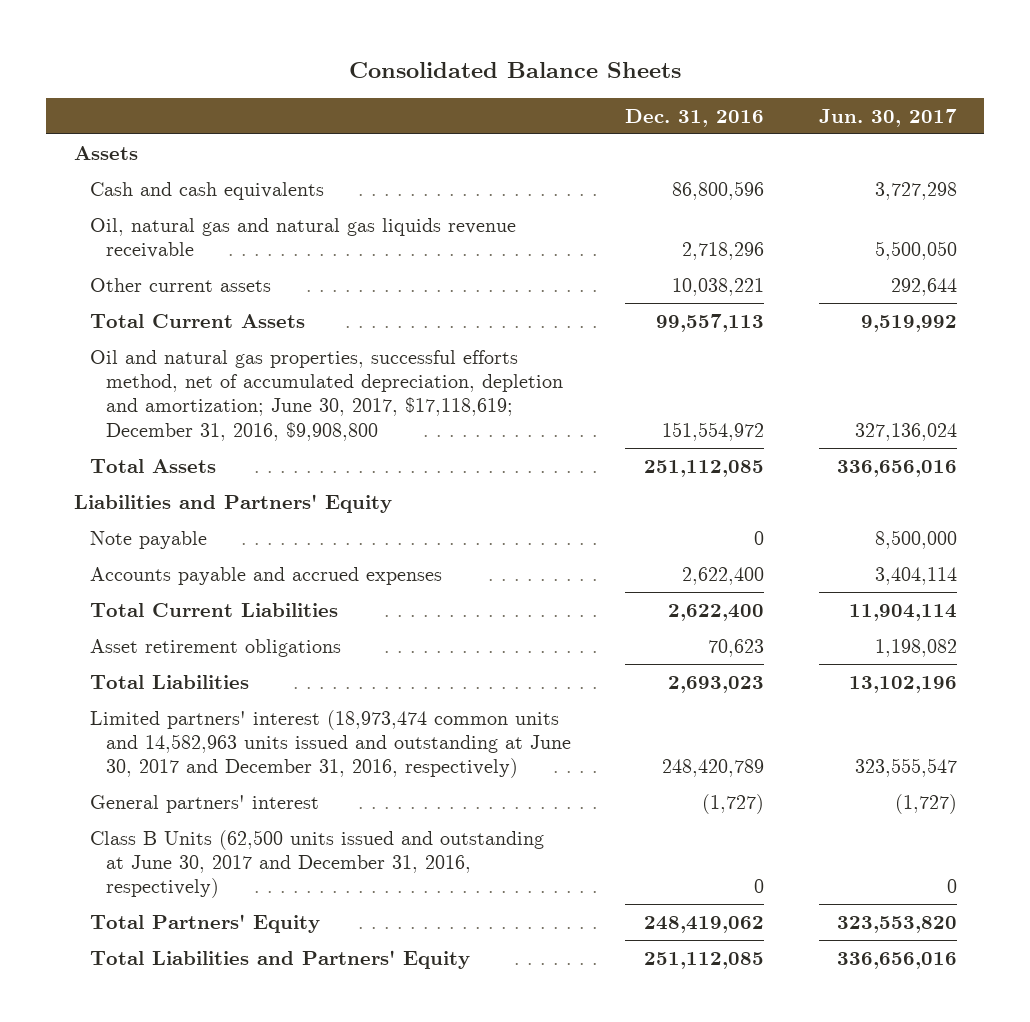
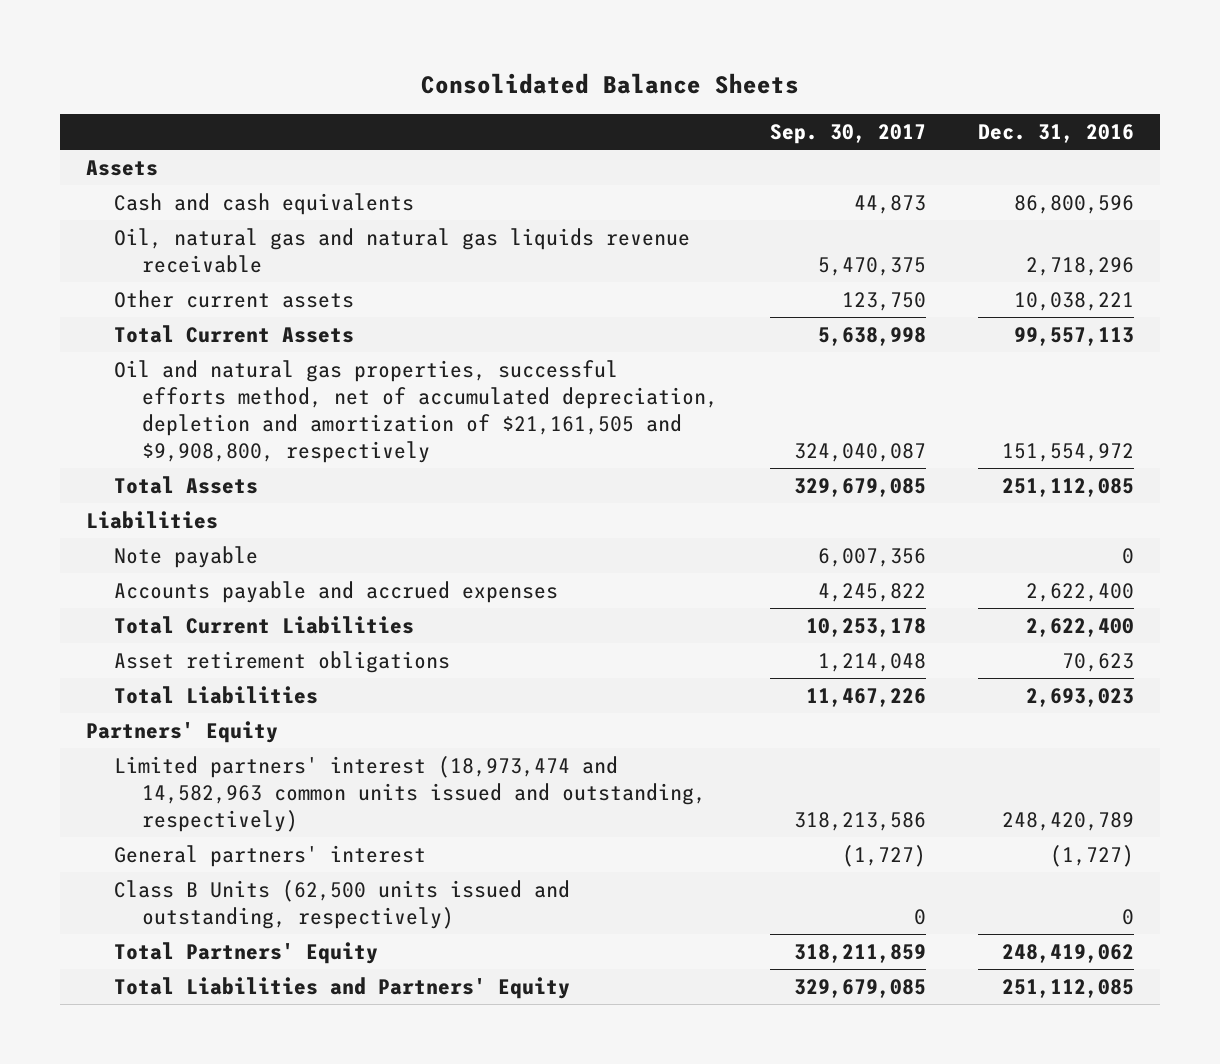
[818,108,957,127] Jun. 30, 2017 -> none
none -> [769,124,926,145] Sep. 30, 2017
[89,349,564,441] Oil and natural gas properties, successful efforts method, net of accumulated depreciation, depletion and amortization; June 30, 2017, $17,118,619; December 31, 2016, $9,908,800 -> [114,360,719,463] Oil and natural gas properties, successful efforts method, net of accumulated depreciation, depletion and amortization of $21,161,505 and $9,908,800, respectively
[73,493,392,513] Liabilities and Partners' Equity -> [86,511,219,530] Liabilities
none -> [86,721,279,744] Partners' Equity
[89,709,572,779] Limited partners' interest (18,973,474 common units and 14,582,963 units issued and outstanding at June 30, 2017 and December 31, 2016, respectively) -> [114,756,707,832] Limited partners' interest (18,973,474 and 14,582,963 common units issued and outstanding, respectively)
[89,829,544,899] Class B Units (62,500 units issued and outstanding at June 30, 2017 and December 31, 2016, respectively) -> [114,880,571,929] Class B Units (62,500 units issued and outstanding, respectively)

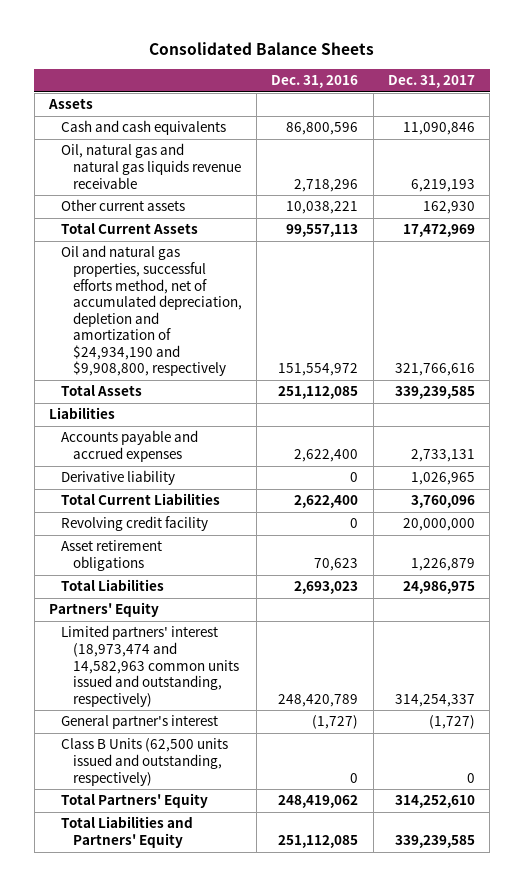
[769,124,926,145] Sep. 30, 2017 -> none
none -> [388,75,476,89] Dec. 31, 2017
[114,360,719,463] Oil and natural gas properties, successful efforts method, net of accumulated depreciation, depletion and amortization of $21,161,505 and $9,908,800, respectively -> [60,245,242,377] Oil and natural gas properties, successful efforts method, net of accumulated depreciation, depletion and amortization of $24,934,190 and $9,908,800, respectively
[114,546,259,569] Note payable -> none
none -> [60,470,175,486] Derivative liability
none -> [60,516,208,532] Revolving credit facility
[114,845,427,868] General partners' interest -> [60,715,218,730] General partner's interest

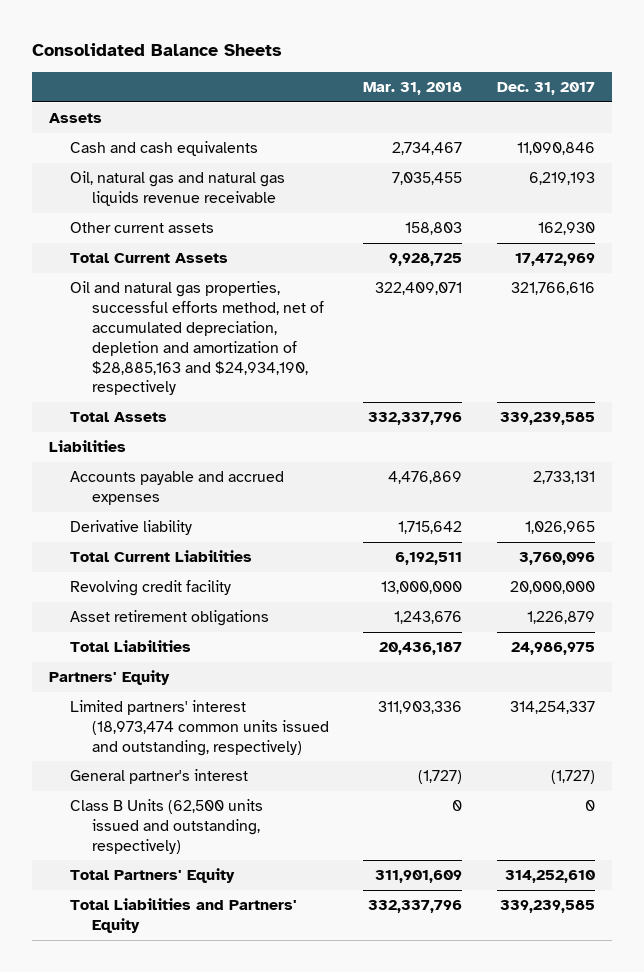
[271,75,359,89] Dec. 31, 2016 -> none
none -> [363,82,463,96] Mar. 31, 2018
[60,245,242,377] Oil and natural gas properties, successful efforts method, net of accumulated depreciation, depletion and amortization of $24,934,190 and $9,908,800, respectively -> [70,281,325,396] Oil and natural gas properties, successful efforts method, net of accumulated depreciation, depletion and amortization of $28,885,163 and $24,934,190, respectively
[60,625,239,707] Limited partners' interest (18,973,474 and 14,582,963 common units issued and outstanding, respectively) -> [70,700,330,756] Limited partners' interest (18,973,474 common units issued and outstanding, respectively)

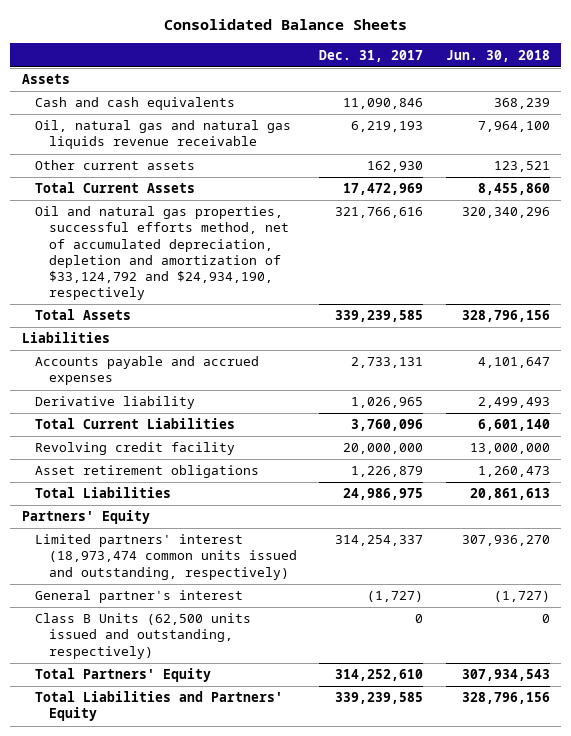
[363,82,463,96] Mar. 31, 2018 -> none
none -> [445,49,550,62] Jun. 30, 2018
[70,281,325,396] Oil and natural gas properties, successful efforts method, net of accumulated depreciation, depletion and amortization of $28,885,163 and $24,934,190, respectively -> [35,206,289,301] Oil and natural gas properties, successful efforts method, net of accumulated depreciation, depletion and amortization of $33,124,792 and $24,934,190, respectively

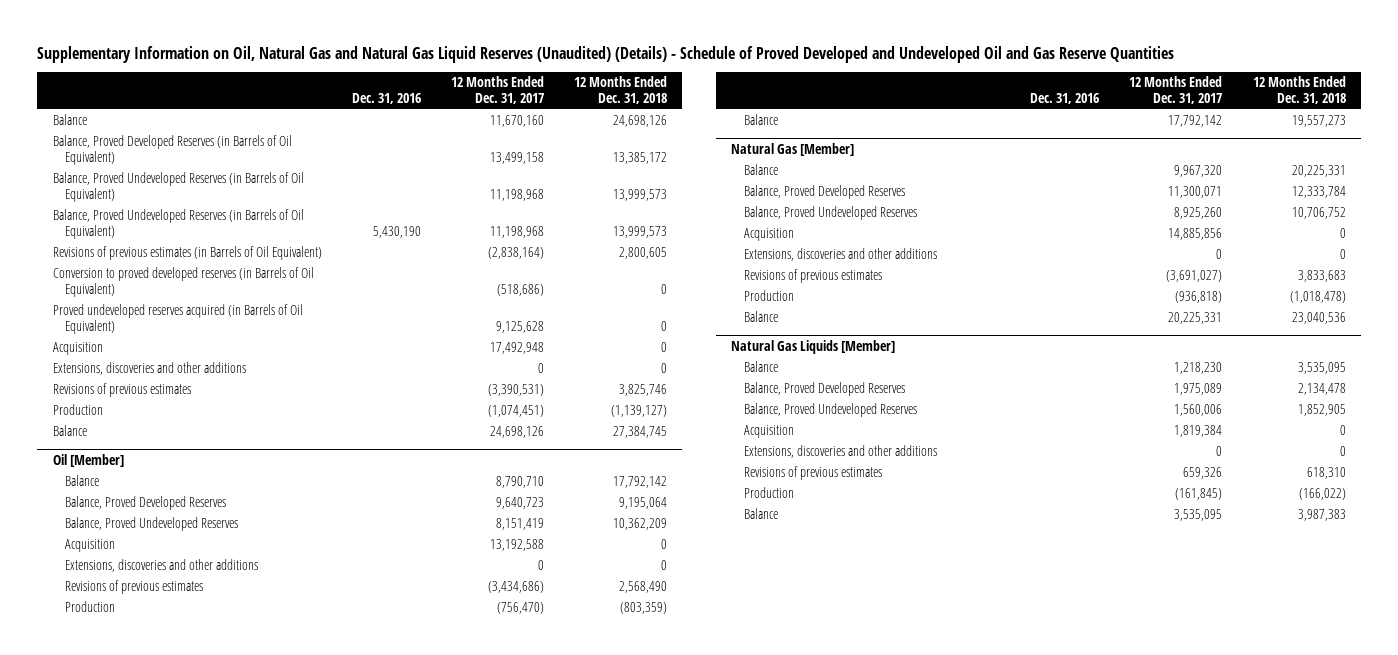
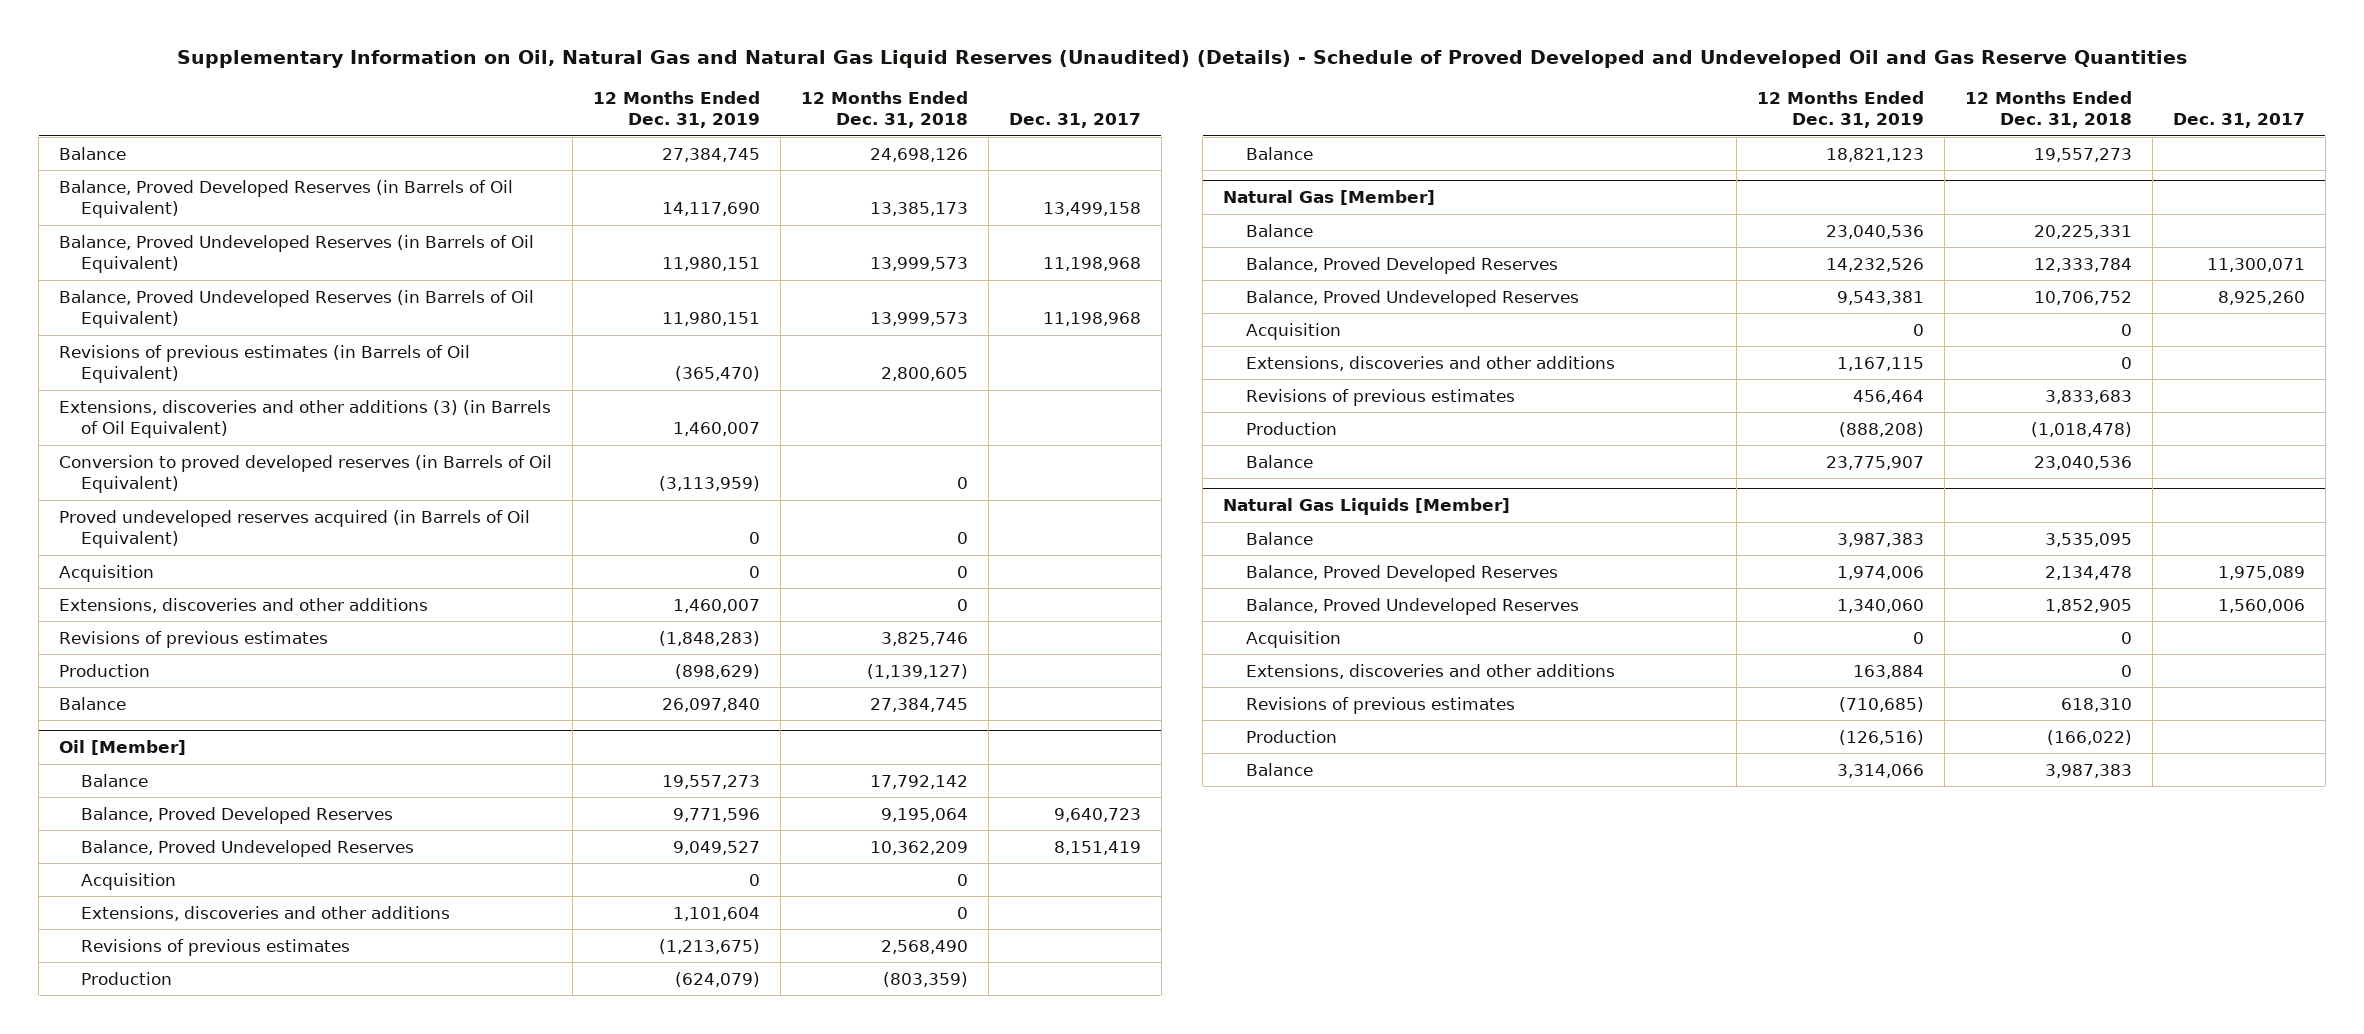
[351,93,421,105] Dec. 31, 2016 -> none
[450,76,544,105] 12 Months Ended Dec. 31, 2017 -> none
none -> [592,90,760,128] 12 Months Ended Dec. 31, 2019
none -> [1008,112,1141,128] Dec. 31, 2017
[613,152,668,165] 13,385,172 -> [869,201,968,216] 13,385,173
none -> [58,399,551,438] Extensions, discoveries and other additions (3) (in Barrels of Oil Equivalent)

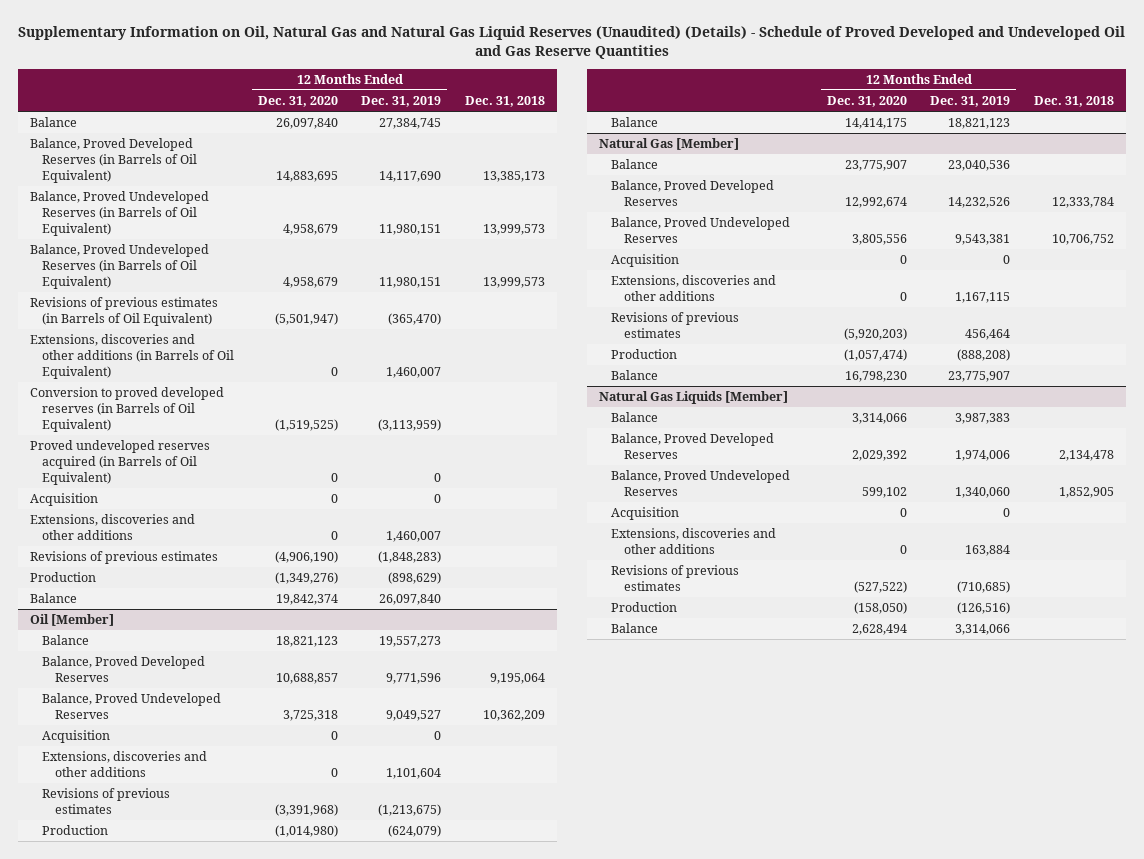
[800,90,968,128] 12 Months Ended Dec. 31, 2018 -> none
[1008,112,1141,128] Dec. 31, 2017 -> none
none -> [257,95,338,107] Dec. 31, 2020
none -> [464,95,545,107] Dec. 31, 2018
[58,399,551,438] Extensions, discoveries and other additions (3) (in Barrels of Oil Equivalent) -> [30,334,235,379] Extensions, discoveries and other additions (in Barrels of Oil Equivalent)

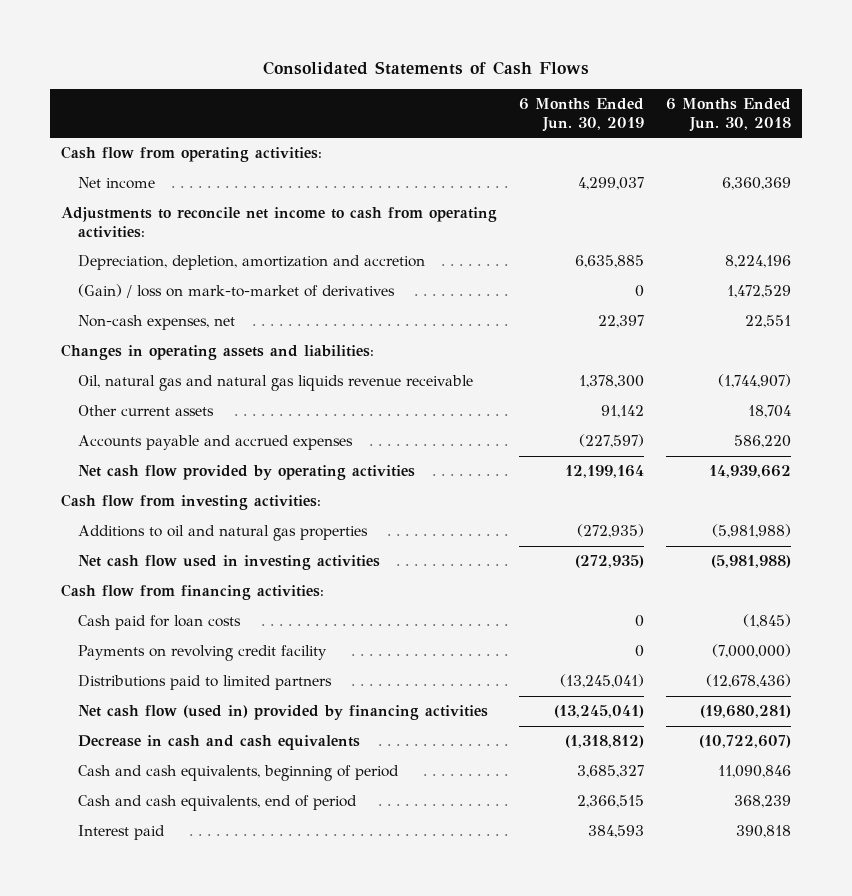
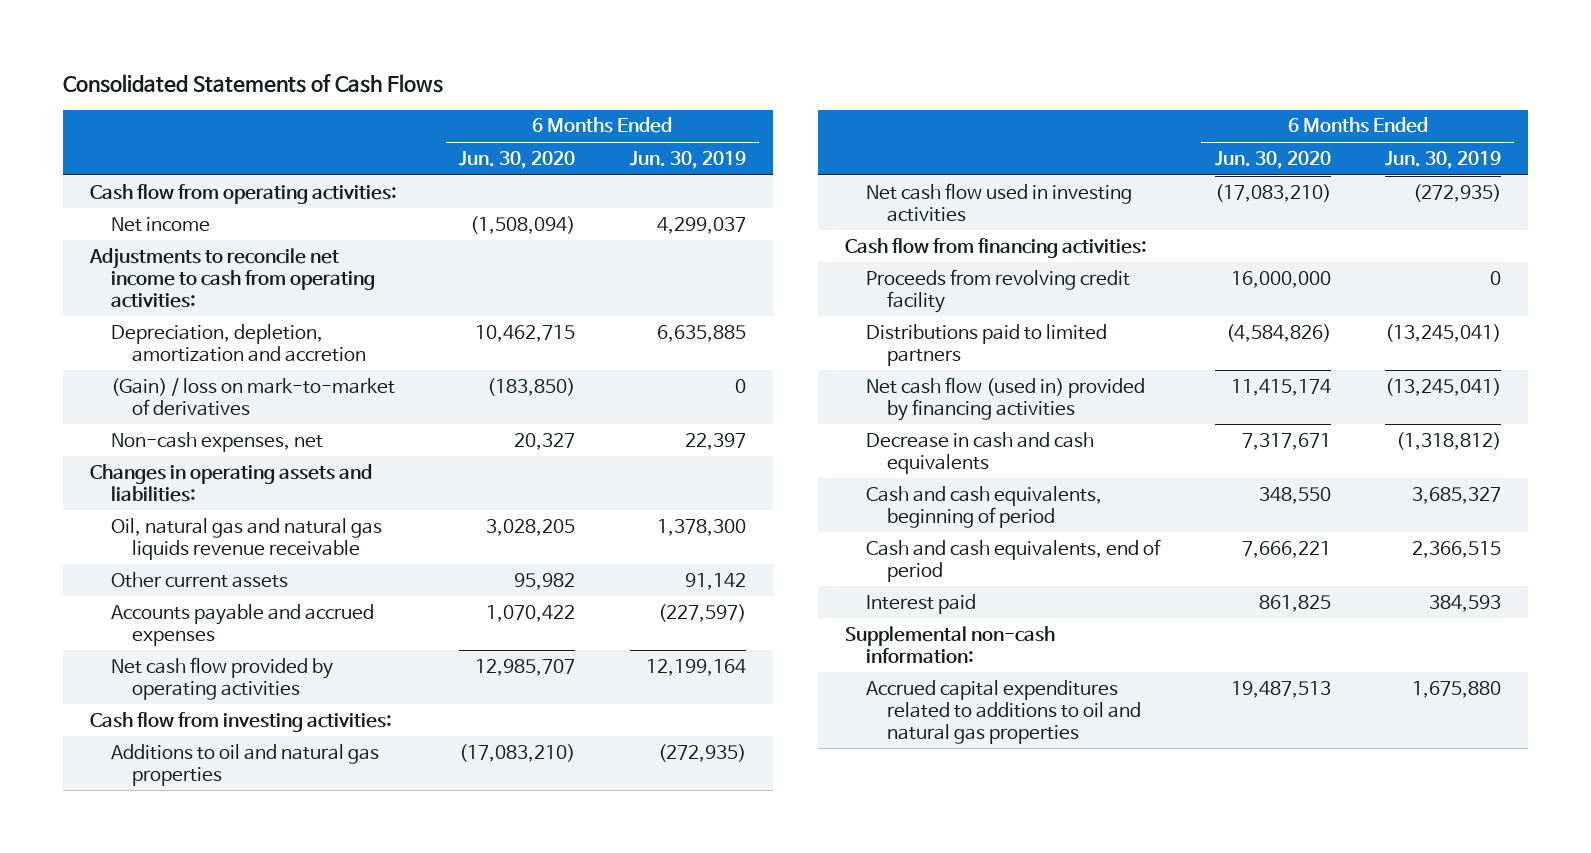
[666,98,792,132] 6 Months Ended Jun. 30, 2018 -> none
none -> [459,150,576,169] Jun. 30, 2020
[77,615,241,631] Cash paid for loan costs -> none
[77,645,327,662] Payments on revolving credit facility -> none
none -> [866,268,1131,313] Proceeds from revolving credit facility
none -> [845,625,1056,663] Supplemental non-cash information:
none -> [866,679,1142,744] Accrued capital expenditures related to additions to oil and natural gas properties

